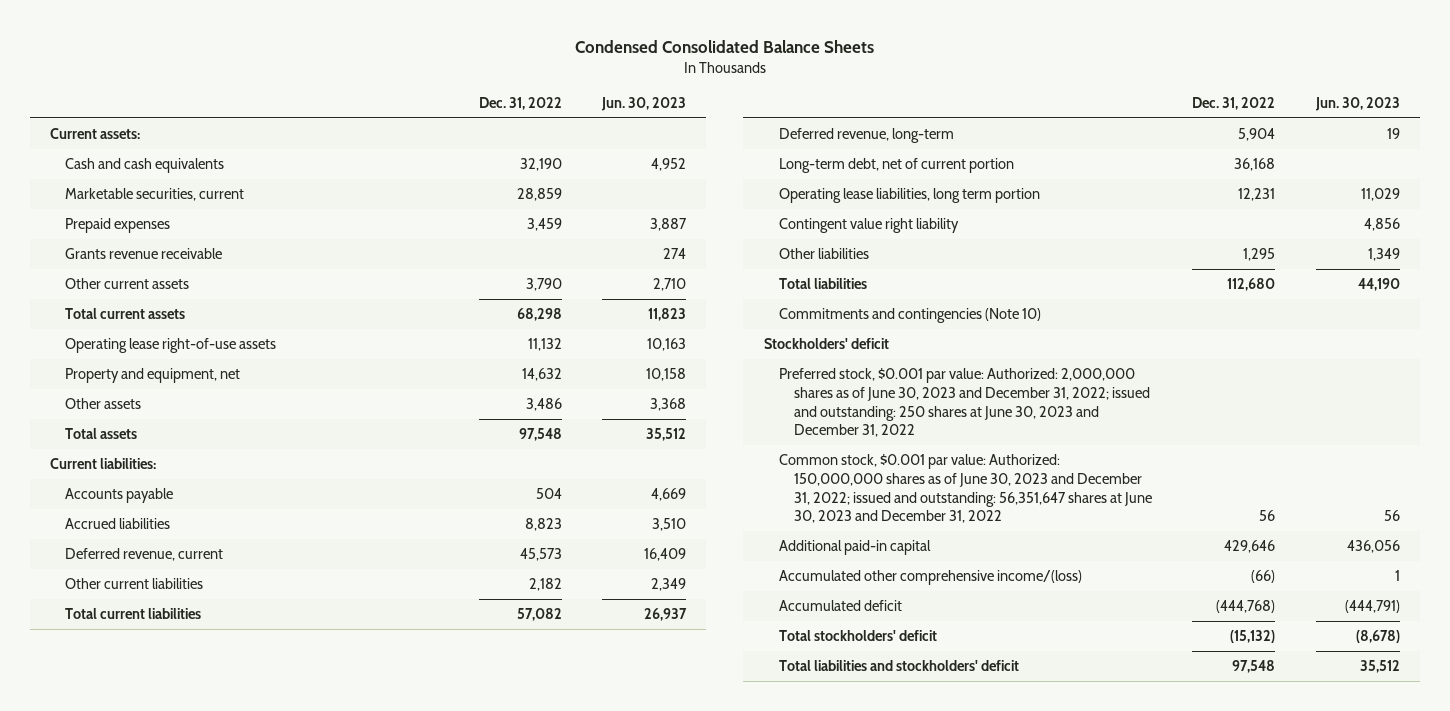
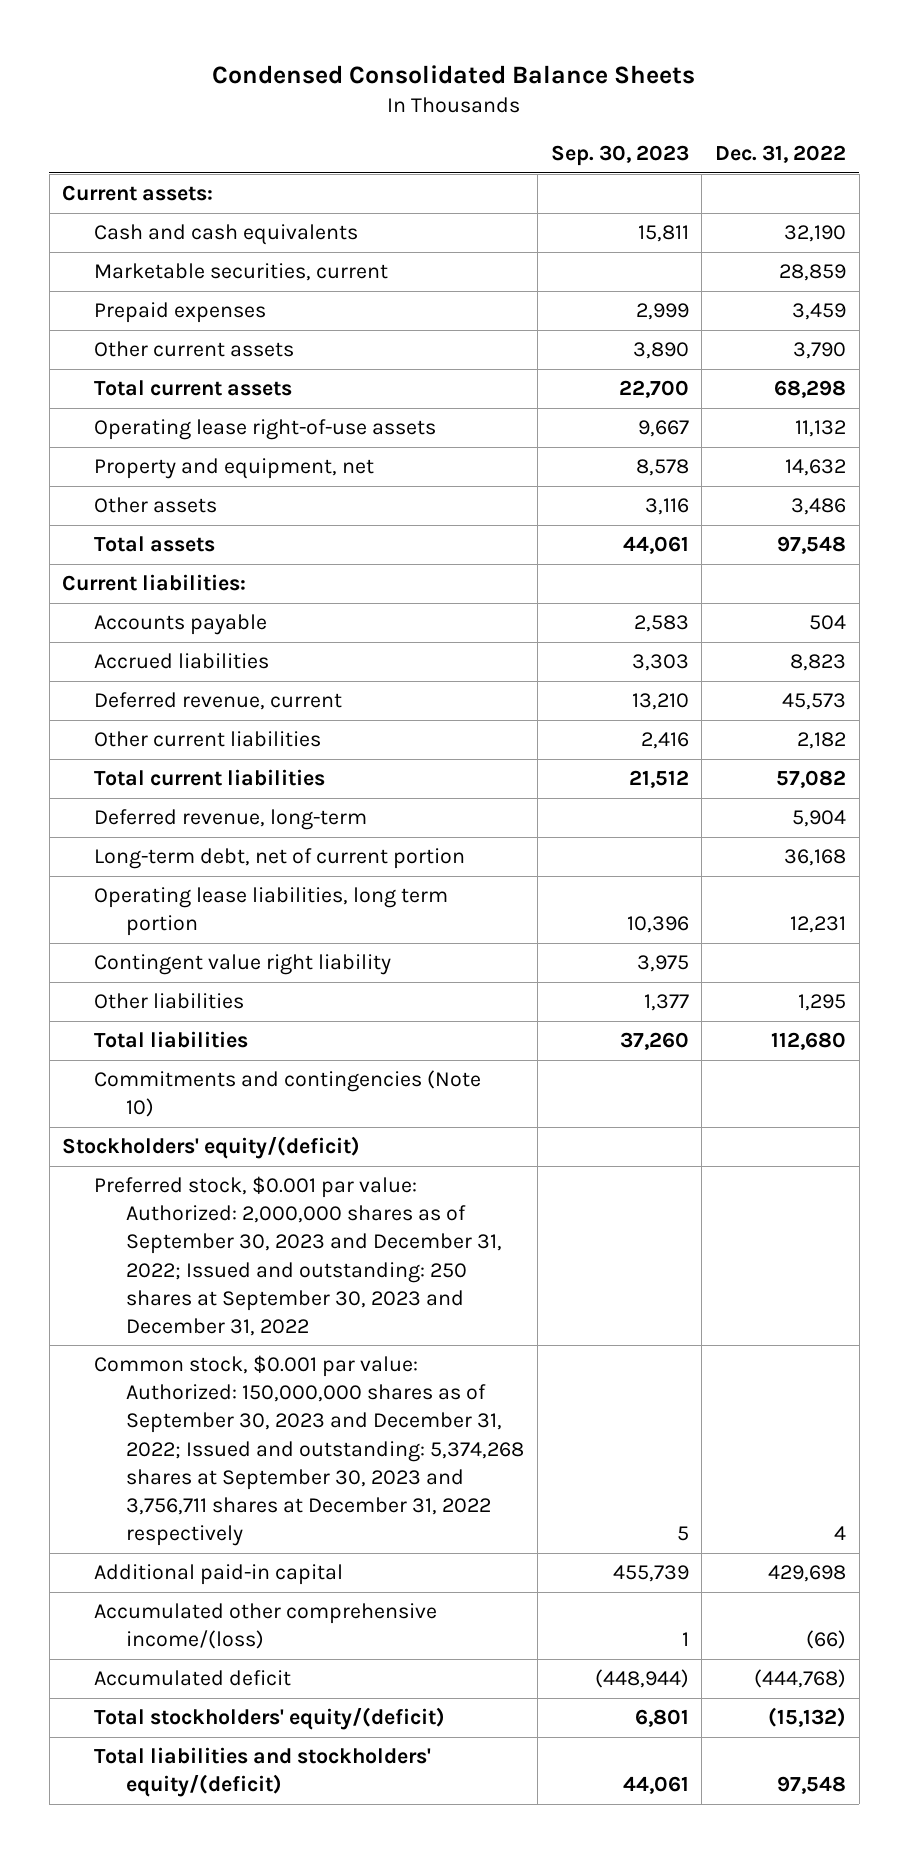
[601,96,687,111] Jun. 30, 2023 -> none
none -> [550,145,689,167] Sep. 30, 2023
[65,248,223,260] Grants revenue receivable -> none
[763,338,889,350] Stockholders' deficit -> [62,1136,361,1160] Stockholders' equity/(deficit)
[778,368,1150,438] Preferred stock, $0.001 par value: Authorized: 2,000,000 shares as of June 30, 2023 and December 31, 2022; issued and outstanding: 250 shares at June 30, 2023 and December 31, 2022 -> [94,1176,503,1336] Preferred stock, $0.001 par value: Authorized: 2,000,000 shares as of September 30, 2023 and December 31, 2022; Issued and outstanding: 250 shares at September 30, 2023 and December 31, 2022
[778,454,1152,524] Common stock, $0.001 par value: Authorized: 150,000,000 shares as of June 30, 2023 and December 31, 2022; issued and outstanding: 56,351,647 shares at June 30, 2023 and December 31, 2022 -> [94,1355,525,1547] Common stock, $0.001 par value: Authorized: 150,000,000 shares as of September 30, 2023 and December 31, 2022; Issued and outstanding: 5,374,268 shares at September 30, 2023 and 3,756,711 shares at December 31, 2022 respectively
[1259,510,1276,522] 56 -> [834,1526,847,1541] 4
[1224,540,1276,554] 429,646 -> [768,1565,847,1583] 429,698
[778,630,937,642] Total stockholders' deficit -> [94,1707,446,1731] Total stockholders' equity/(deficit)
[778,660,1019,672] Total liabilities and stockholders' deficit -> [94,1747,432,1798] Total liabilities and stockholders' equity/(deficit)

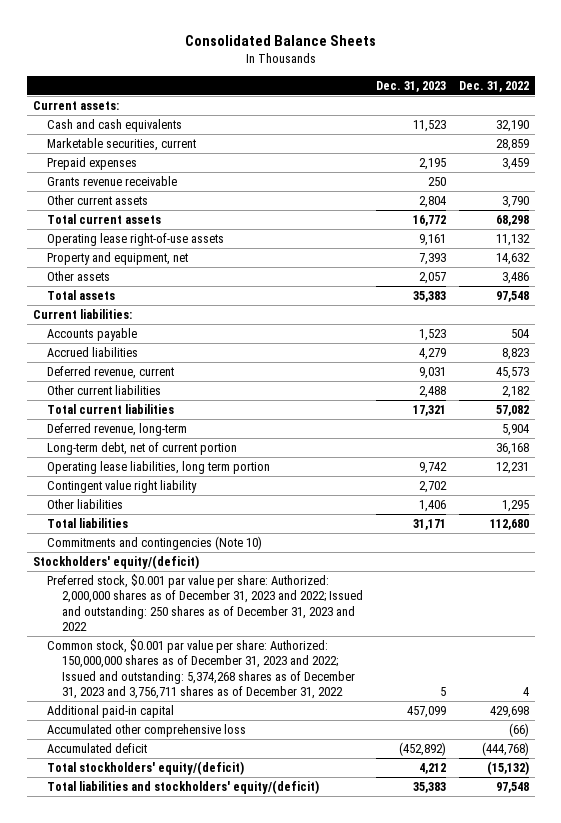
[212,64,696,84] Condensed Consolidated Balance Sheets -> [184,35,376,47] Consolidated Balance Sheets
[550,145,689,167] Sep. 30, 2023 -> none
none -> [375,80,446,92] Dec. 31, 2023
none -> [47,176,178,187] Grants revenue receivable
[94,1176,503,1336] Preferred stock, $0.001 par value: Authorized: 2,000,000 shares as of September 30, 2023 and December 31, 2022; Issued and outstanding: 250 shares at September 30, 2023 and December 31, 2022 -> [47,574,364,631] Preferred stock, $0.001 par value per share: Authorized: 2,000,000 shares as of December 31, 2023 and 2022; Issued and outstanding: 250 shares as of December 31, 2023 and 2022
[94,1355,525,1547] Common stock, $0.001 par value: Authorized: 150,000,000 shares as of September 30, 2023 and December 31, 2022; Issued and outstanding: 5,374,268 shares at September 30, 2023 and 3,756,711 shares at December 31, 2022 respectively -> [47,639,356,699] Common stock, $0.001 par value per share: Authorized: 150,000,000 shares as of December 31, 2023 and 2022; Issued and outstanding: 5,374,268 shares as of December 31, 2023 and 3,756,711 shares as of December 31, 2022
[94,1603,438,1650] Accumulated other comprehensive income/(loss) -> [47,724,247,738] Accumulated other comprehensive loss

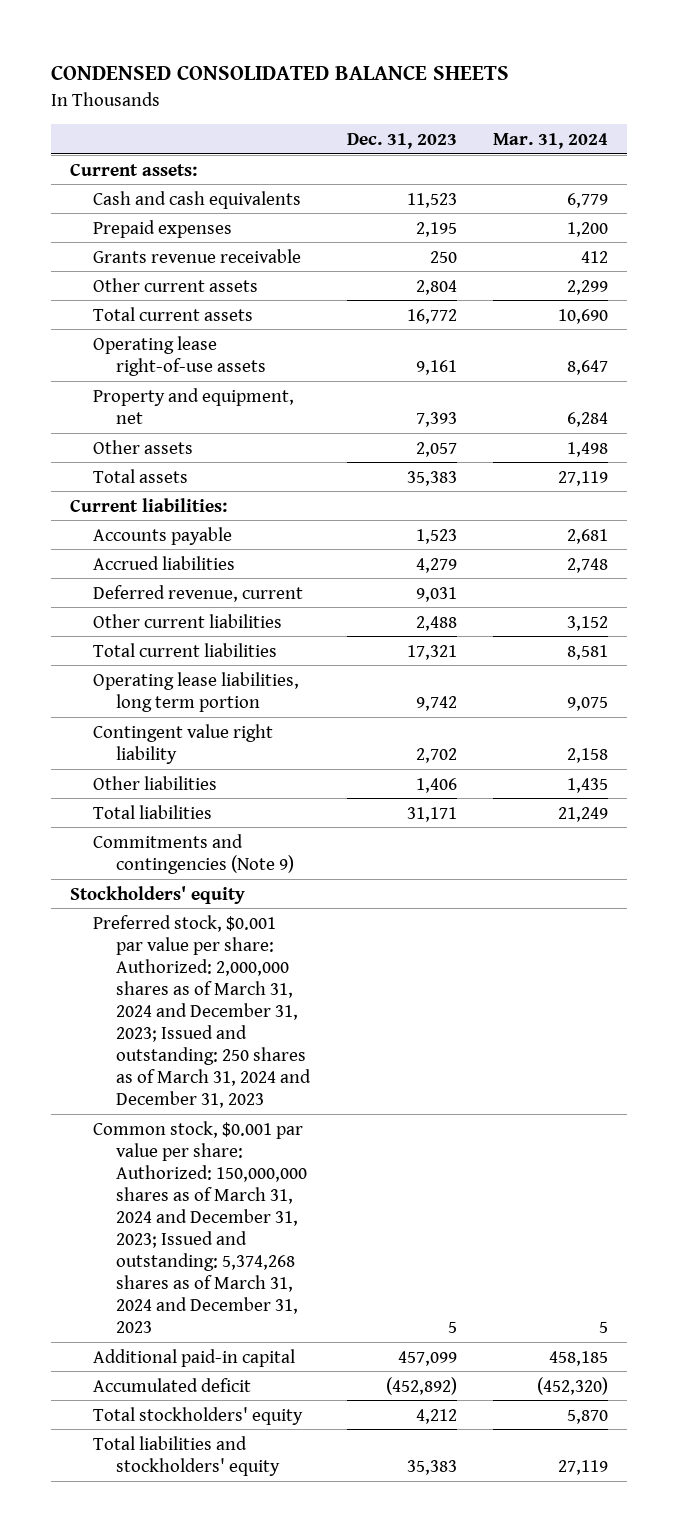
[184,35,376,47] Consolidated Balance Sheets -> [51,65,510,81] CONDENSED CONSOLIDATED BALANCE SHEETS
[458,80,529,92] Dec. 31, 2022 -> none
none -> [493,132,609,149] Mar. 31, 2024
[47,138,197,152] Marketable securities, current -> none
[47,423,188,437] Deferred revenue, long-term -> none
[47,442,238,456] Long-term debt, net of current portion -> none
[47,536,263,551] Commitments and contingencies (Note 10) -> [92,833,295,874] Commitments and contingencies (Note 9)
[32,555,199,570] Stockholders' equity/(deficit) -> [69,885,245,904] Stockholders' equity
[47,574,364,631] Preferred stock, $0.001 par value per share: Authorized: 2,000,000 shares as of December 31, 2023 and 2022; Issued and outstanding: 250 shares as of December 31, 2023 and 2022 -> [92,914,312,1109] Preferred stock, $0.001 par value per share: Authorized: 2,000,000 shares as of March 31, 2024 and December 31, 2023; Issued and outstanding: 250 shares as of March 31, 2024 and December 31, 2023
[47,639,356,699] Common stock, $0.001 par value per share: Authorized: 150,000,000 shares as of December 31, 2023 and 2022; Issued and outstanding: 5,374,268 shares as of December 31, 2023 and 3,756,711 shares as of December 31, 2022 -> [92,1120,308,1334] Common stock, $0.001 par value per share: Authorized: 150,000,000 shares as of March 31, 2024 and December 31, 2023; Issued and outstanding: 5,374,268 shares as of March 31, 2024 and December 31, 2023
[47,724,247,738] Accumulated other comprehensive loss -> none
[47,761,245,776] Total stockholders' equity/(deficit) -> [92,1406,303,1425] Total stockholders' equity
[47,780,320,795] Total liabilities and stockholders' equity/(deficit) -> [92,1435,281,1476] Total liabilities and stockholders' equity

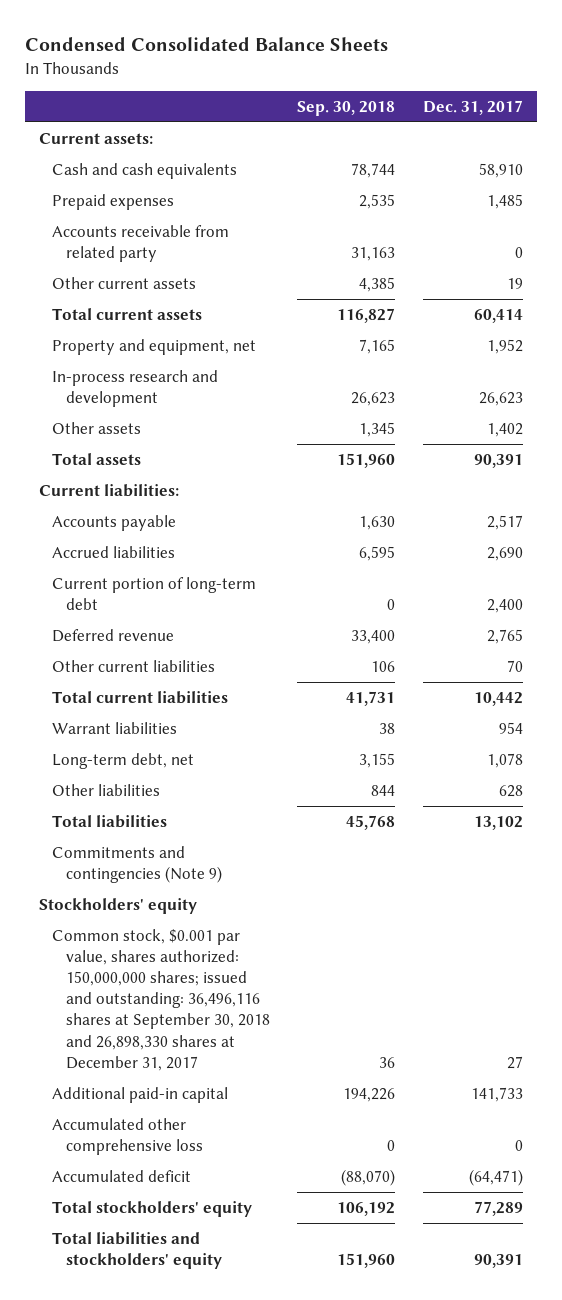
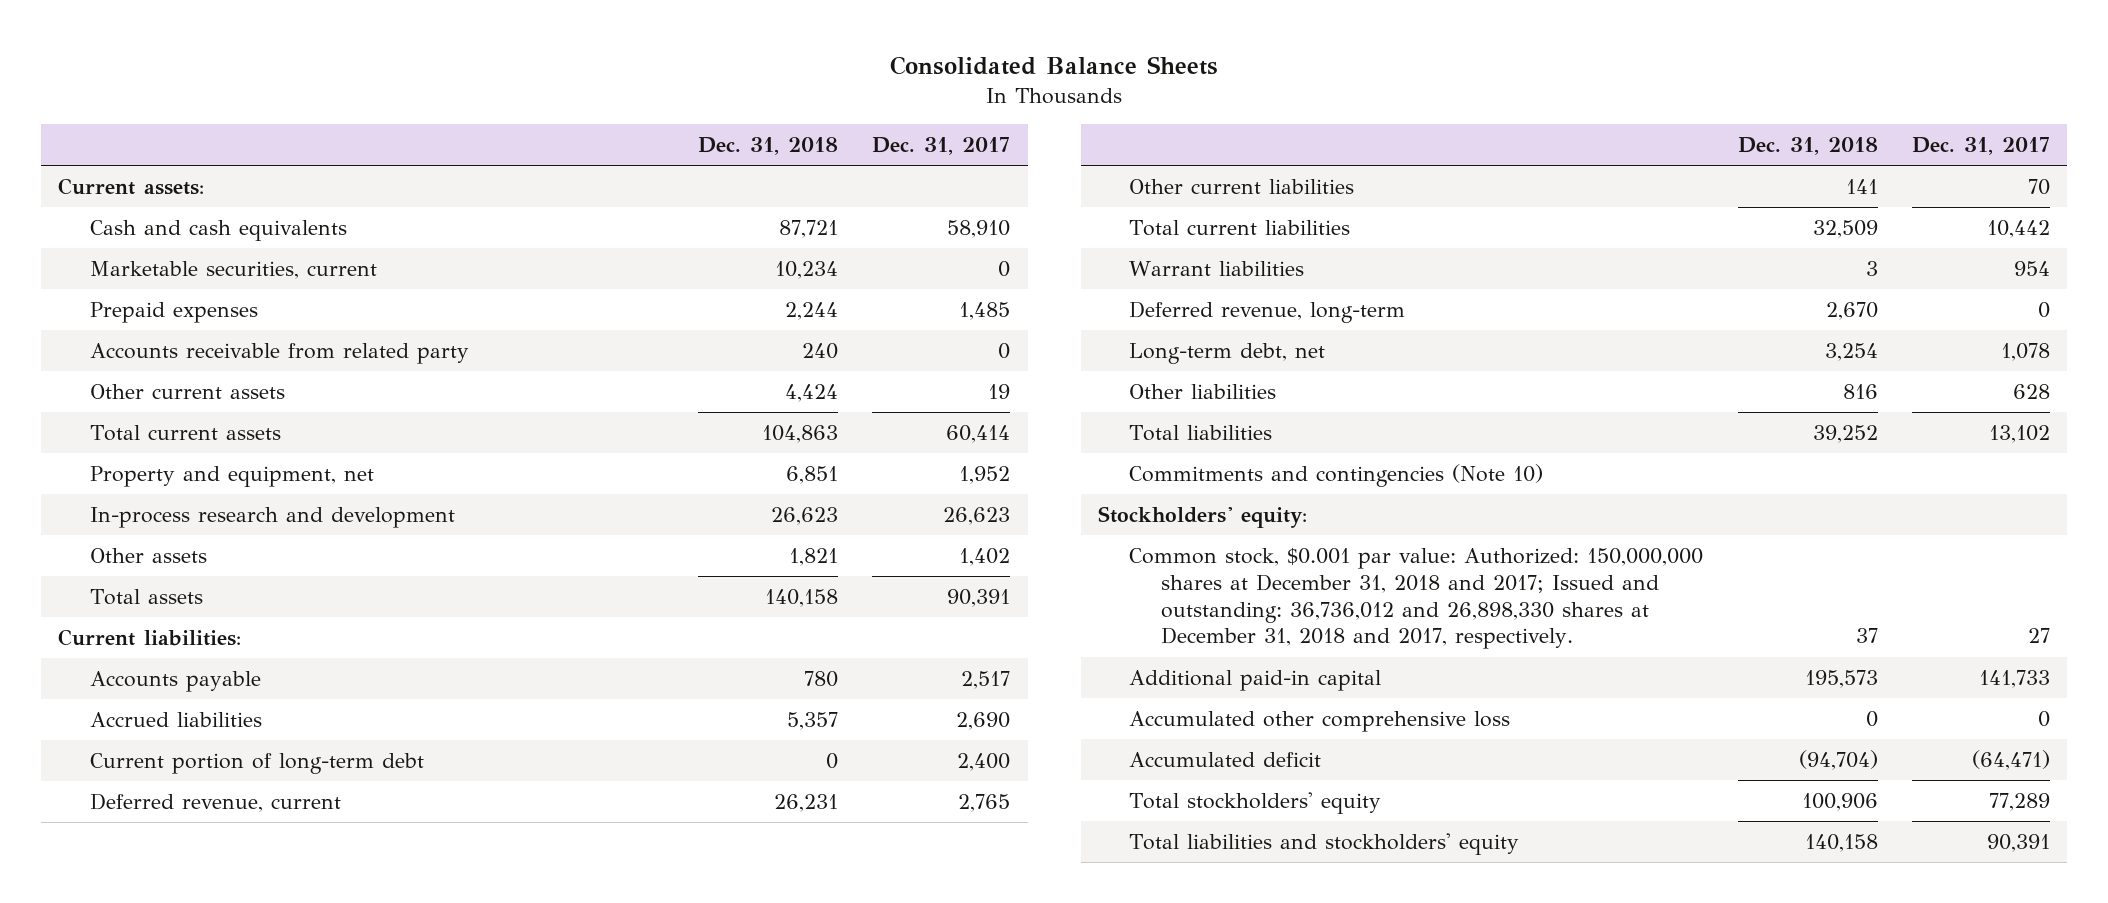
[25,37,389,52] Condensed Consolidated Balance Sheets -> [890,56,1219,76] Consolidated Balance Sheets
[297,100,396,116] Sep. 30, 2018 -> none
none -> [698,136,839,155] Dec. 31, 2018
none -> [89,260,377,279] Marketable securities, current
[52,628,175,642] Deferred revenue -> [89,792,341,812] Deferred revenue, current
none -> [1129,300,1406,323] Deferred revenue, long-term
[52,845,223,883] Commitments and contingencies (Note 9) -> [1129,463,1544,487] Commitments and contingencies (Note 10)
[38,897,197,914] Stockholders' equity -> [1097,505,1307,528] Stockholders' equity:
[52,928,271,1071] Common stock, $0.001 par value, shares authorized: 150,000,000 shares; issued and outstanding: 36,496,116 shares at September 30, 2018 and 26,898,330 shares at December 31, 2017 -> [1129,547,1704,650] Common stock, $0.001 par value: Authorized: 150,000,000 shares at December 31, 2018 and 2017; Issued and outstanding: 36,736,012 and 26,898,330 shares at December 31, 2018 and 2017, respectively.

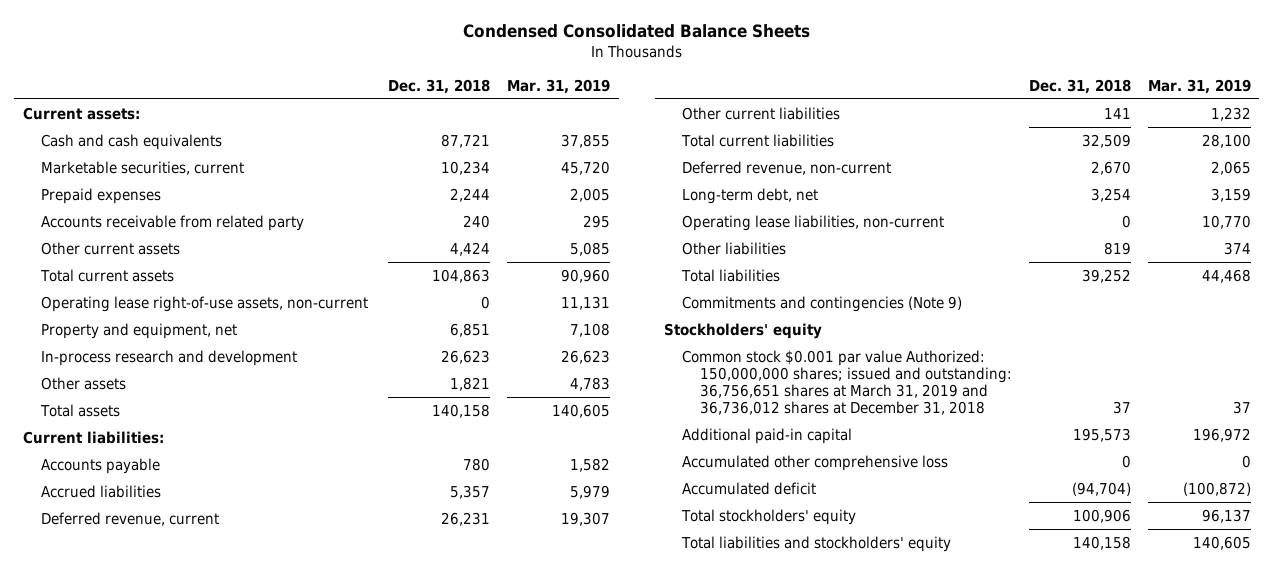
[890,56,1219,76] Consolidated Balance Sheets -> [462,24,810,39] Condensed Consolidated Balance Sheets
[872,136,1011,155] Dec. 31, 2017 -> none
none -> [507,78,611,94] Mar. 31, 2019
none -> [41,295,369,312] Operating lease right-of-use assets, non-current
[89,752,424,774] Current portion of long-term debt -> none
[1129,260,1305,276] Warrant liabilities -> none
[1129,300,1406,323] Deferred revenue, long-term -> [682,160,892,175] Deferred revenue, non-current
none -> [682,214,945,231] Operating lease liabilities, non-current
[1842,383,1878,399] 816 -> [1104,241,1132,255] 819
[1129,463,1544,487] Commitments and contingencies (Note 10) -> [682,295,963,312] Commitments and contingencies (Note 9)
[1097,505,1307,528] Stockholders' equity: -> [663,322,822,339] Stockholders' equity
[1129,547,1704,650] Common stock, $0.001 par value: Authorized: 150,000,000 shares at December 31, 2018 and 2017; Issued and outstanding: 36,736,012 and 26,898,330 shares at December 31, 2018 and 2017, respectively. -> [682,349,1013,416] Common stock $0.001 par value Authorized: 150,000,000 shares; issued and outstanding: 36,756,651 shares at March 31, 2019 and 36,736,012 shares at December 31, 2018

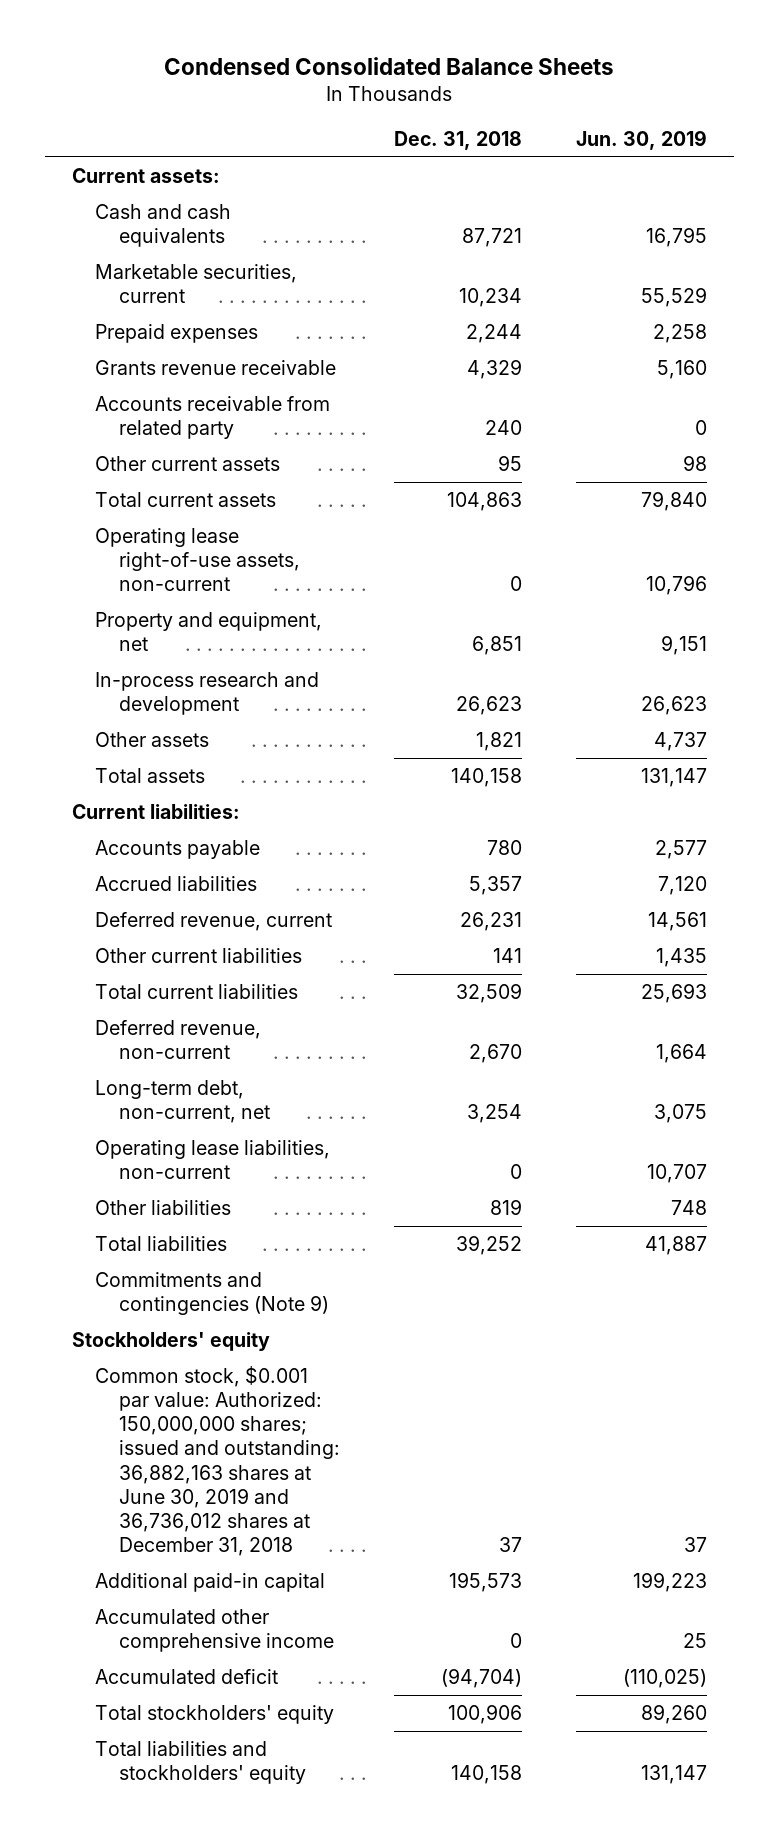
[507,78,611,94] Mar. 31, 2019 -> none
none -> [576,129,708,150] Jun. 30, 2019
none -> [95,360,337,376] Grants revenue receivable
[450,241,491,256] 4,424 -> [498,455,523,472] 95
[682,187,819,204] Long-term debt, net -> [95,1080,271,1124] Long-term debt, non-current, net
[682,349,1013,416] Common stock $0.001 par value Authorized: 150,000,000 shares; issued and outstanding: 36,756,651 shares at March 31, 2019 and 36,736,012 shares at December 31, 2018 -> [95,1366,341,1556] Common stock, $0.001 par value: Authorized: 150,000,000 shares; issued and outstanding: 36,882,163 shares at June 30, 2019 and 36,736,012 shares at December 31, 2018
[682,454,949,471] Accumulated other comprehensive loss -> [95,1609,335,1653] Accumulated other comprehensive income

